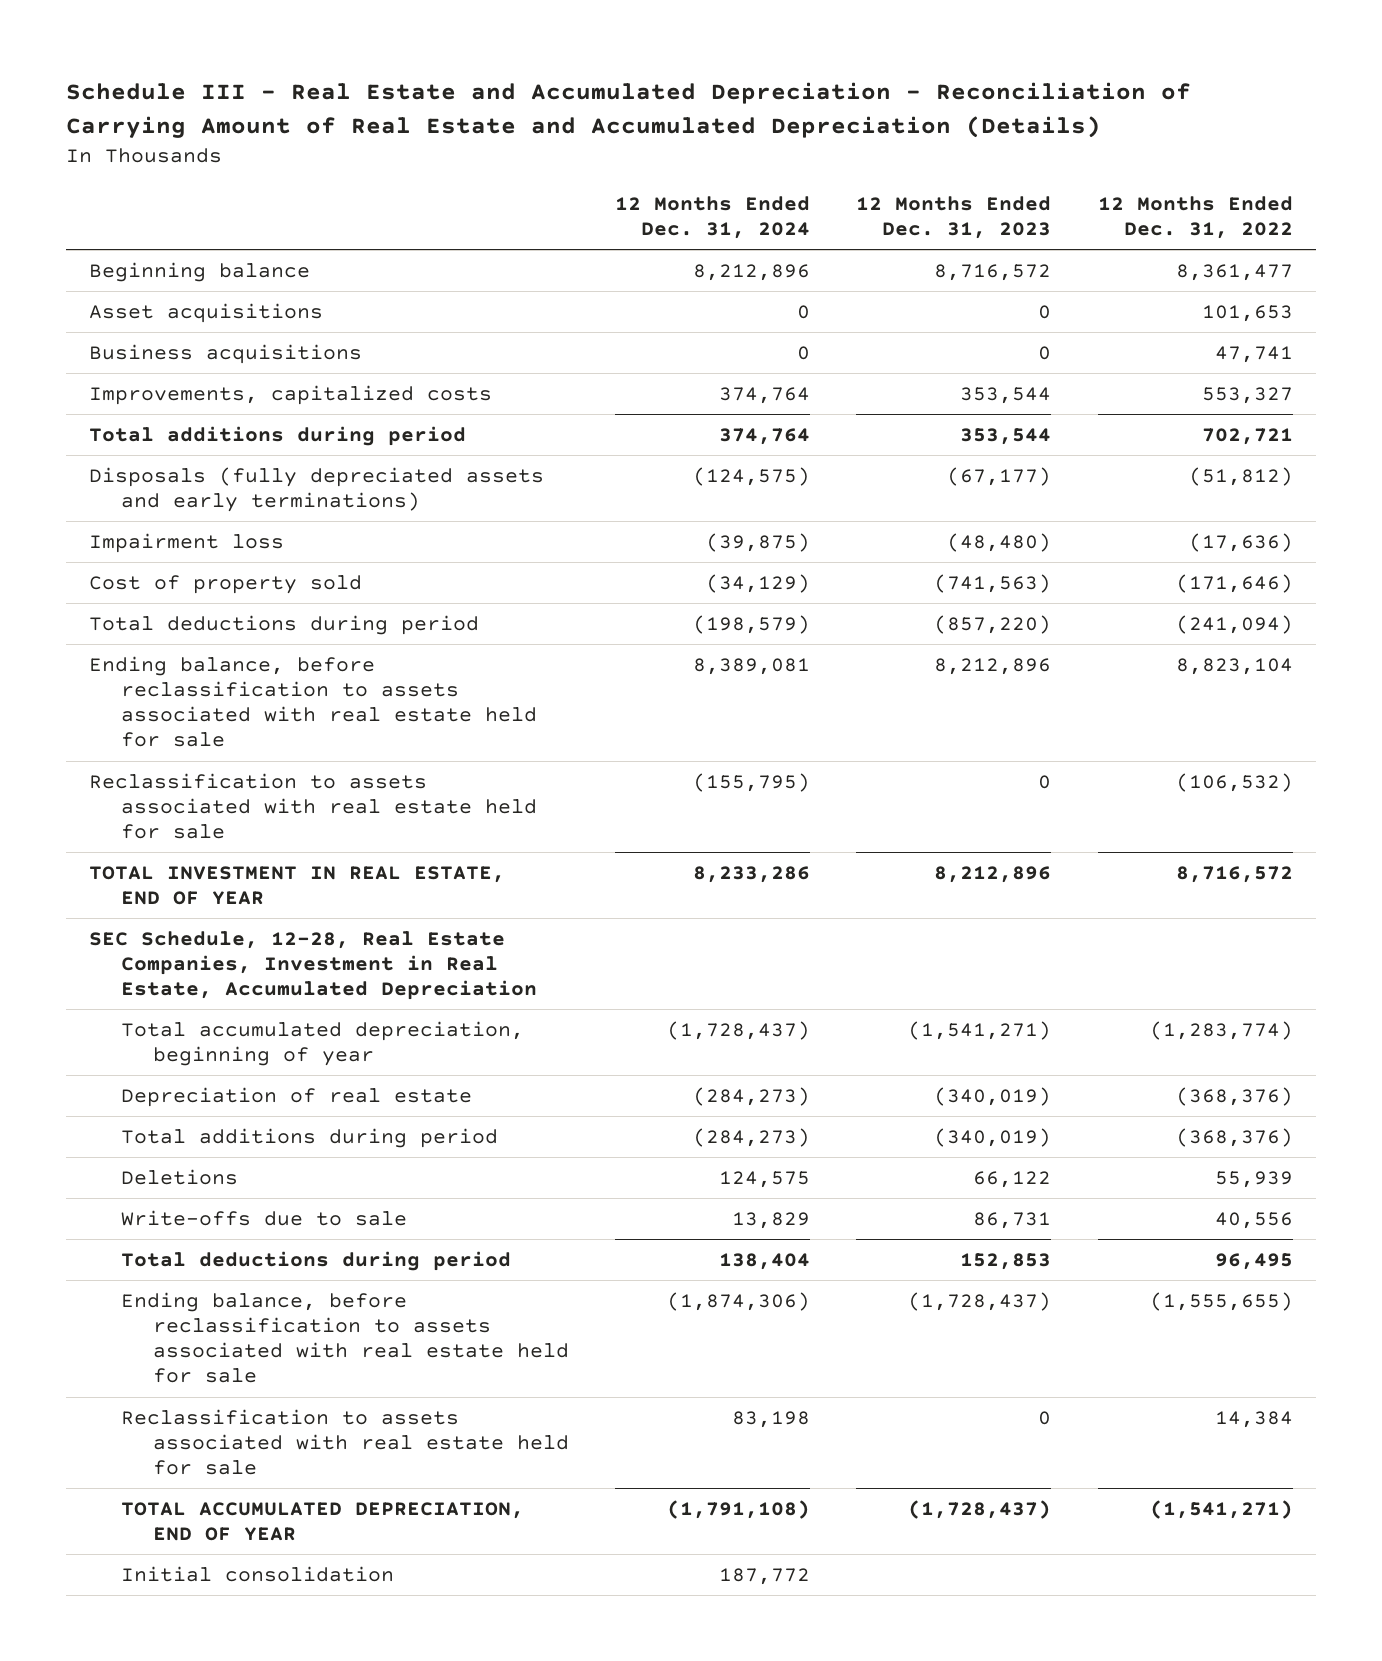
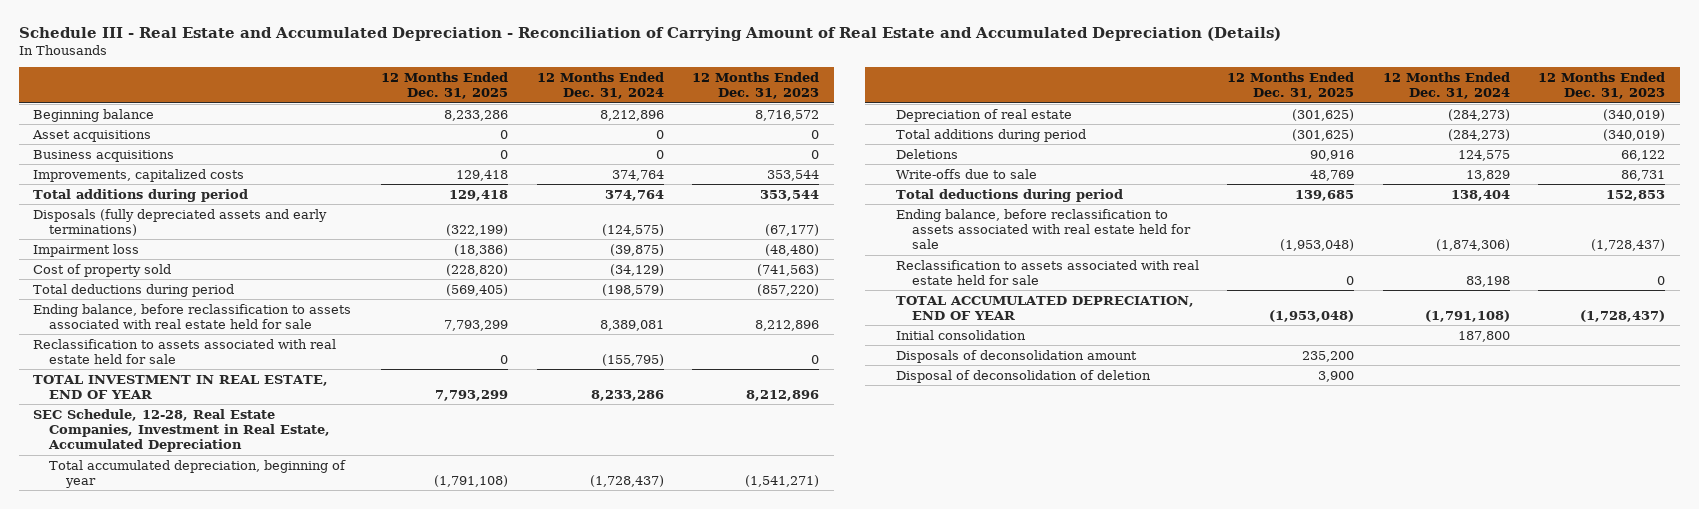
[1097,195,1293,240] 12 Months Ended Dec. 31, 2022 -> none
none -> [381,71,509,100] 12 Months Ended Dec. 31, 2025
[719,1567,811,1585] 187,772 -> [1457,330,1510,342] 187,800
none -> [895,349,1137,363] Disposals of deconsolidation amount
none -> [895,369,1151,383] Disposal of deconsolidation of deletion

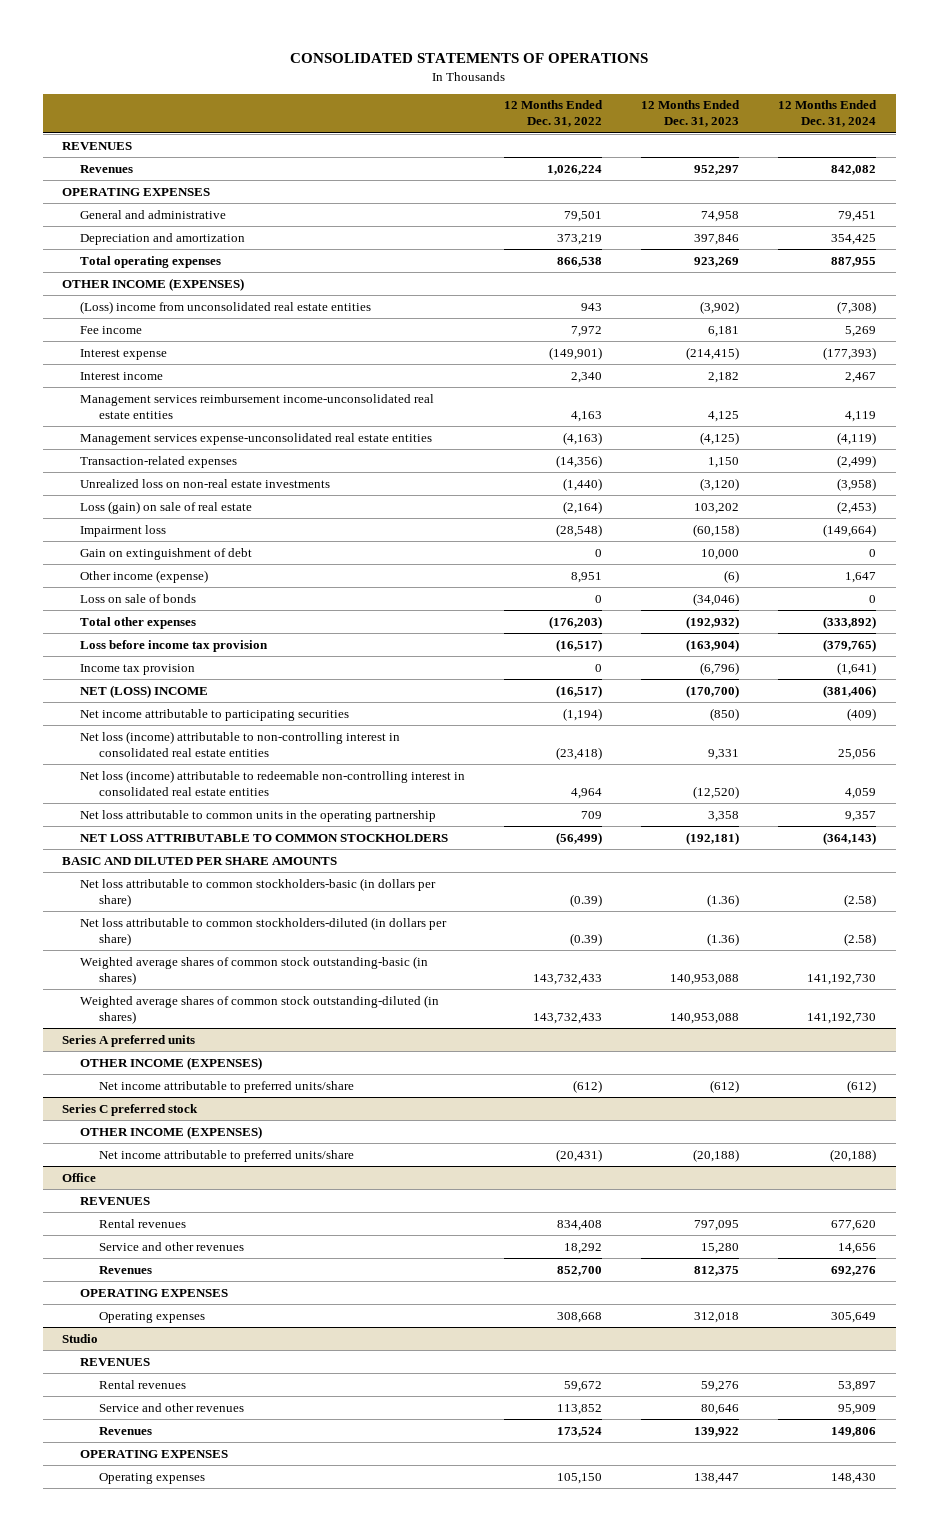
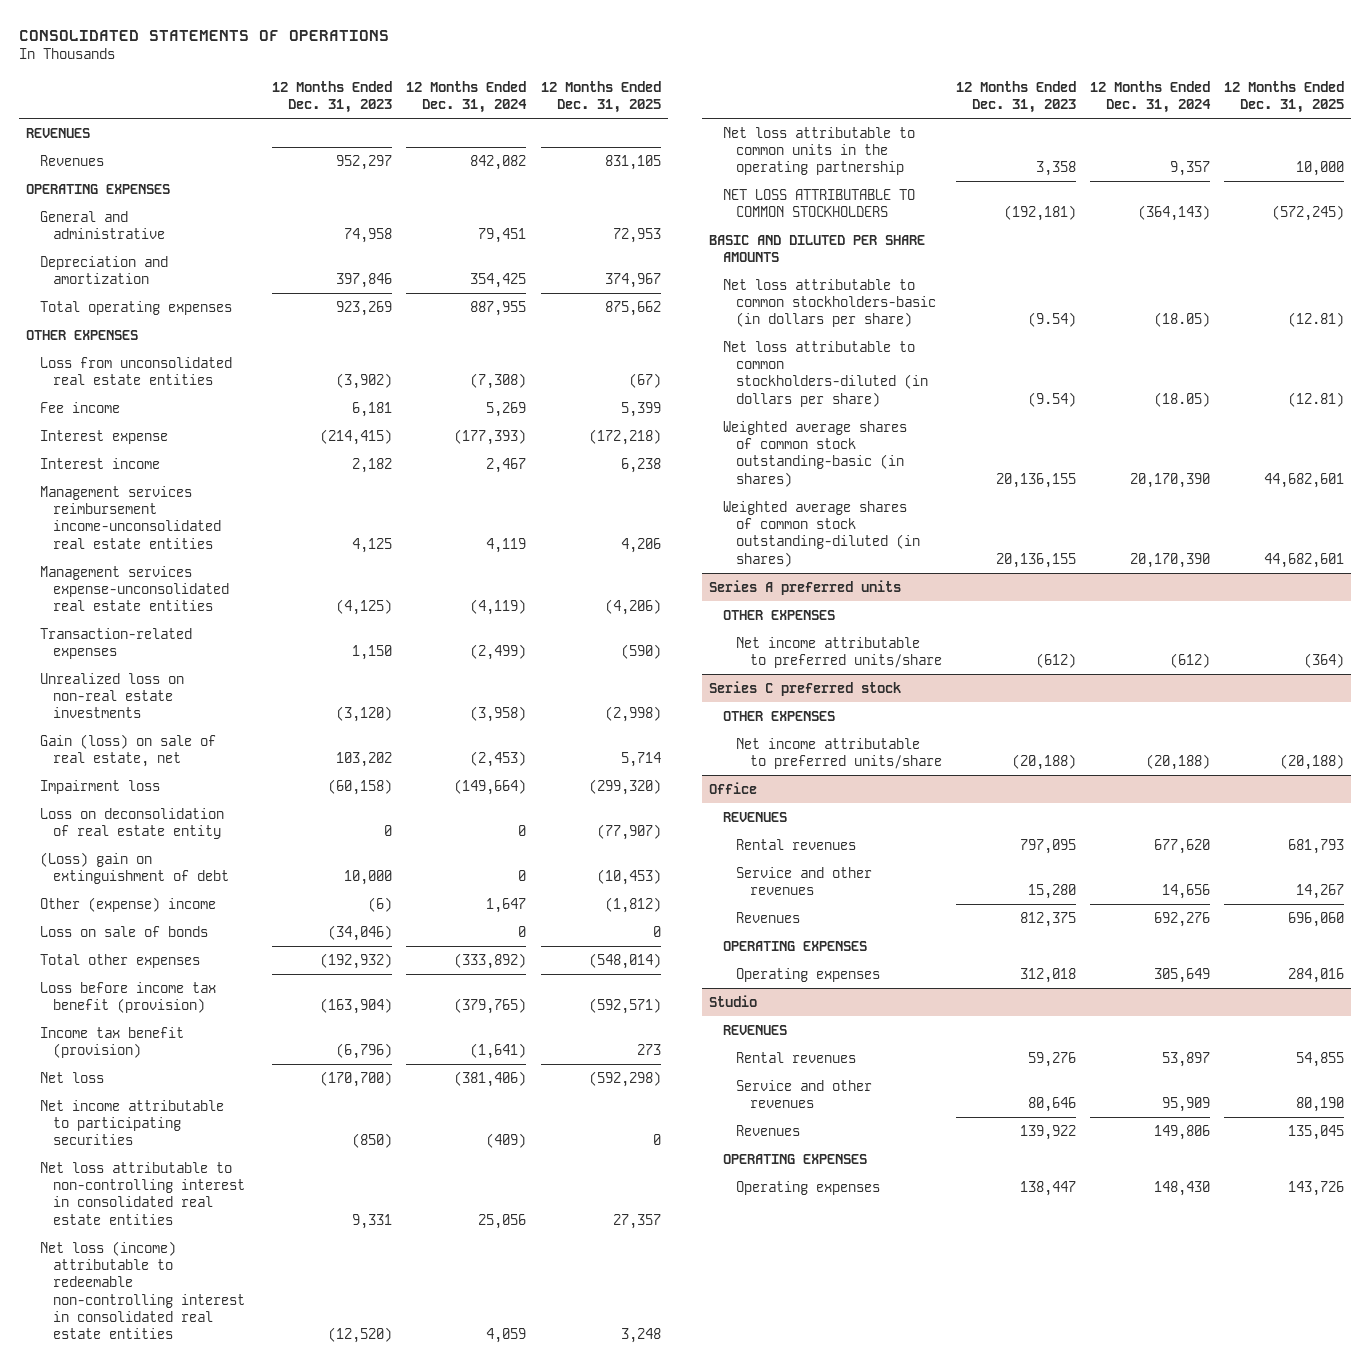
[504,100,604,128] 12 Months Ended Dec. 31, 2022 -> none
none -> [540,80,661,114] 12 Months Ended Dec. 31, 2025
[62,277,245,291] OTHER INCOME (EXPENSES) -> [26,329,139,340] OTHER EXPENSES
[80,300,372,314] (Loss) income from unconsolidated real estate entities -> [39,356,232,386] Loss from unconsolidated real estate entities
[80,500,253,514] Loss (gain) on sale of real estate -> [39,733,216,768] Gain (loss) on sale of real estate, net
none -> [39,807,224,840] Loss on deconsolidation of real estate entity
[80,547,253,560] Gain on extinguishment of debt -> [39,851,229,885] (Loss) gain on extinguishment of debt
[80,569,209,583] Other income (expense) -> [39,896,216,912] Other (expense) income
[80,639,269,652] Loss before income tax provision -> [39,981,216,1014] Loss before income tax benefit (provision)
[80,663,196,675] Income tax provision -> [39,1026,184,1059] Income tax benefit (provision)
[80,684,209,698] NET (LOSS) INCOME -> [39,1071,104,1083] Net loss
[80,730,401,757] Net loss (income) attributable to non-controlling interest in consolidated real estate entities -> [39,1161,245,1225] Net loss attributable to non-controlling interest in consolidated real estate entities
[707,893,740,907] (1.36) -> [1027,312,1076,328] (9.54)
[844,893,877,907] (2.58) -> [1153,312,1210,328] (18.05)
[707,932,740,946] (1.36) -> [1027,391,1076,407] (9.54)
[844,932,877,946] (2.58) -> [1153,391,1210,407] (18.05)
[670,973,740,985] 140,953,088 -> [995,472,1076,488] 20,136,155
[807,973,877,985] 141,192,730 -> [1129,472,1210,488] 20,170,390
[670,1012,740,1024] 140,953,088 -> [995,552,1076,568] 20,136,155
[807,1012,877,1024] 141,192,730 -> [1129,552,1210,568] 20,170,390
[80,1056,263,1070] OTHER INCOME (EXPENSES) -> [722,609,835,620] OTHER EXPENSES
[80,1125,263,1139] OTHER INCOME (EXPENSES) -> [722,710,835,721] OTHER EXPENSES

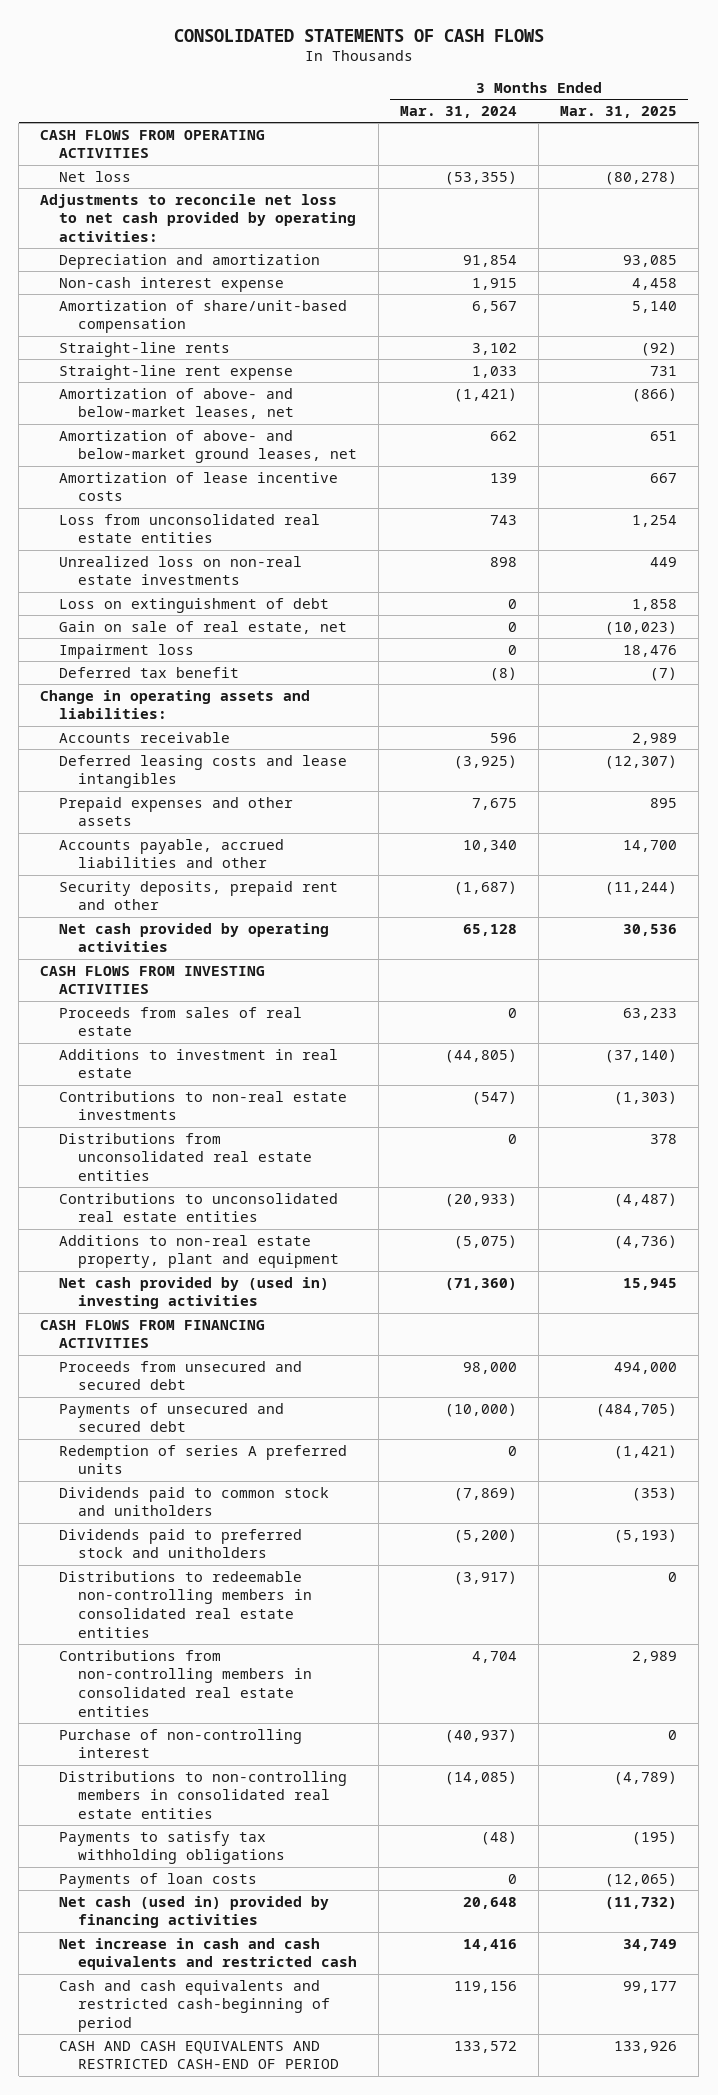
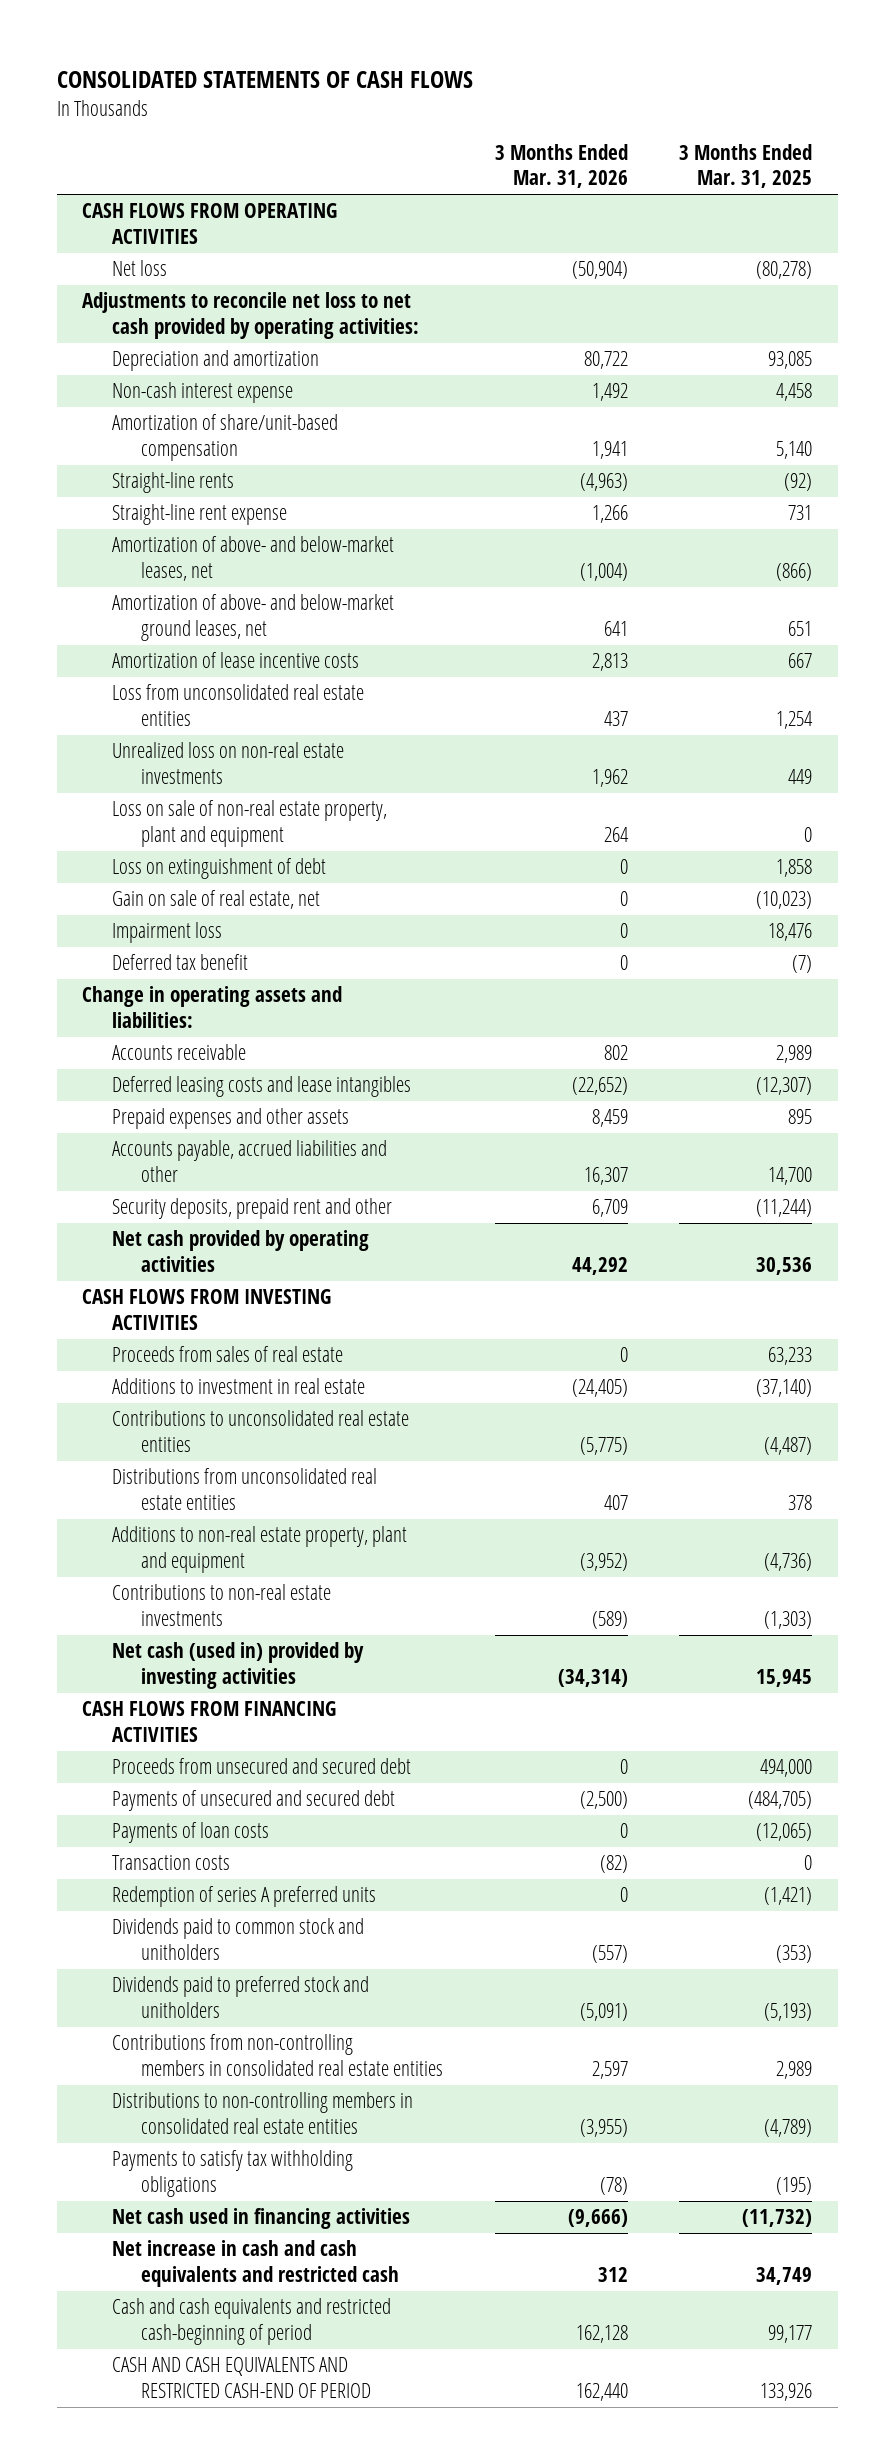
[400,105,518,118] Mar. 31, 2024 -> none
none -> [494,143,628,189] 3 Months Ended Mar. 31, 2026
none -> [111,800,387,848] Loss on sale of non-real estate property, plant and equipment
[59,1132,313,1181] Distributions from unconsolidated real estate entities -> [111,1468,377,1511] Distributions from unconsolidated real estate entities
[59,1090,348,1121] Contributions to non-real estate investments -> [111,1584,331,1627] Contributions to non-real estate investments
[59,1276,330,1310] Net cash provided by (used in) investing activities -> [111,1642,364,1690] Net cash (used in) provided by investing activities
[59,1872,258,1888] Payments of loan costs -> [111,1822,269,1844] Payments of loan costs
none -> [111,1855,230,1871] Transaction costs
[59,1570,313,1638] Distributions to redeemable non-controlling members in consolidated real estate entities -> none
[59,1728,303,1759] Purchase of non-controlling interest -> none
[59,1895,330,1929] Net cash (used in) provided by financing activities -> [111,2208,410,2230] Net cash used in financing activities

